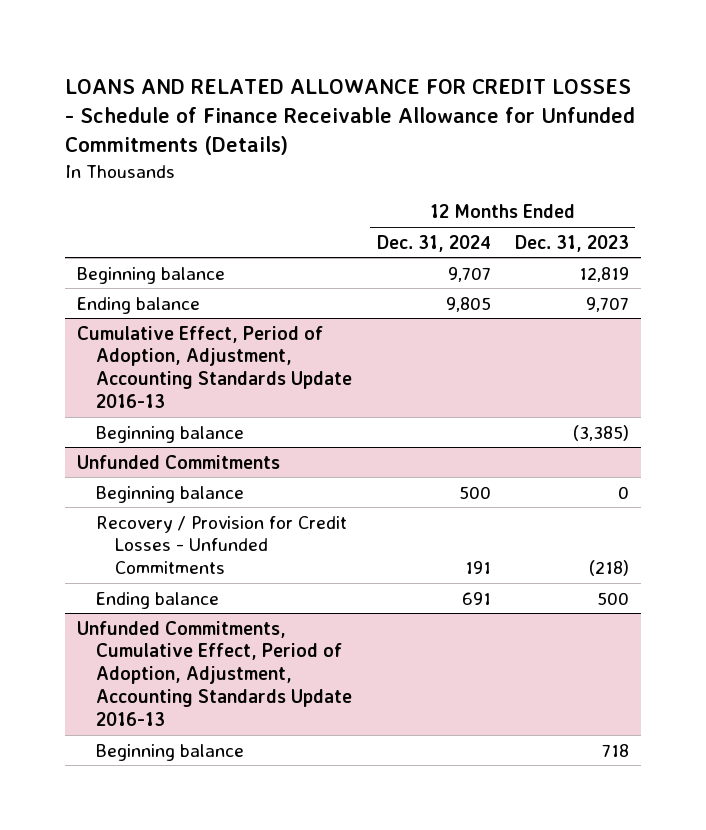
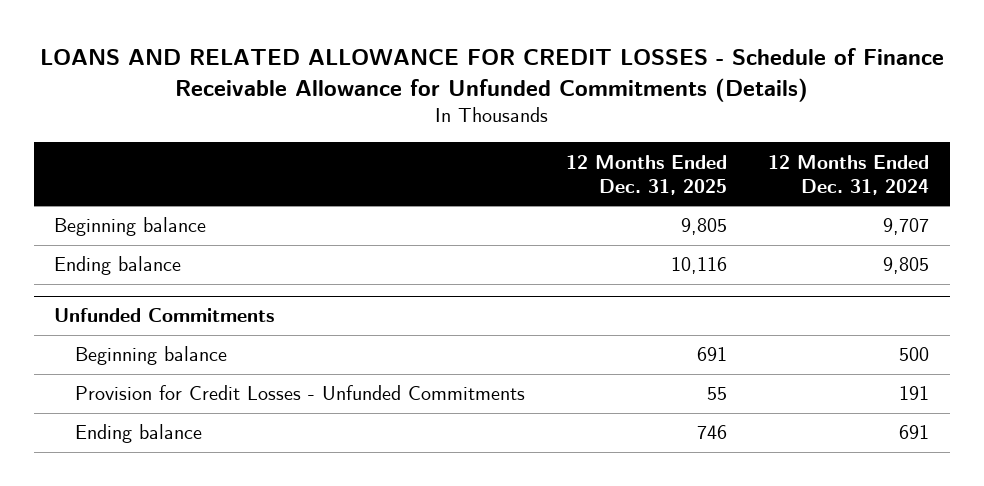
[515,234,630,252] Dec. 31, 2023 -> none
none -> [566,154,728,195] 12 Months Ended Dec. 31, 2025
[76,325,352,409] Cumulative Effect, Period of Adoption, Adjustment, Accounting Standards Update 2016-13 -> none
[95,425,244,443] Beginning balance -> none
[95,515,347,575] Recovery / Provision for Credit Losses - Unfunded Commitments -> [74,385,525,401] Provision for Credit Losses - Unfunded Commitments
[76,620,352,727] Unfunded Commitments, Cumulative Effect, Period of Adoption, Adjustment, Accounting Standards Update 2016-13 -> none
[95,743,244,761] Beginning balance -> none

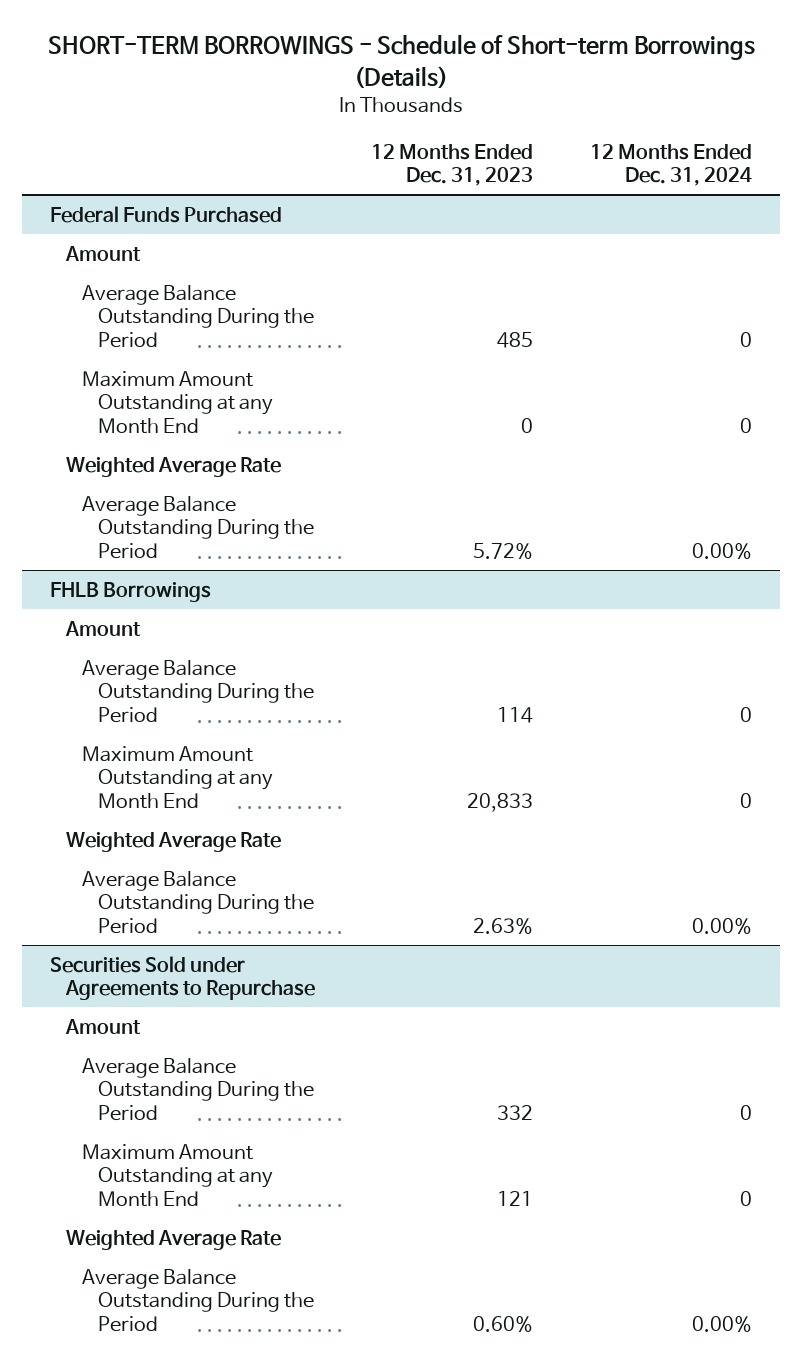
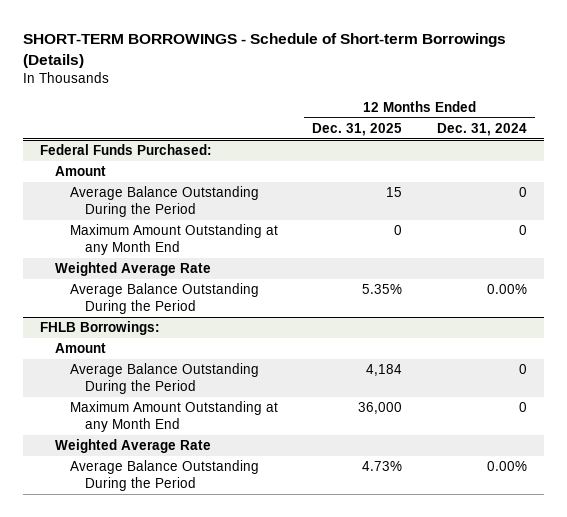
[371,143,534,187] 12 Months Ended Dec. 31, 2023 -> none
none -> [312,122,403,136] Dec. 31, 2025
[65,245,142,261] Amount -> none
[81,284,314,349] Average Balance Outstanding During the Period -> none
[81,370,273,435] Maximum Amount Outstanding at any Month End -> none
[66,456,282,477] Weighted Average Rate -> none
[81,495,314,560] Average Balance Outstanding During the Period -> none
[50,581,212,602] FHLB Borrowings -> none
[50,205,283,223] Federal Funds Purchased -> [39,144,212,156] Federal Funds Purchased:
[50,955,316,1001] Securities Sold under Agreements to Repurchase -> none
none -> [39,321,160,336] FHLB Borrowings:

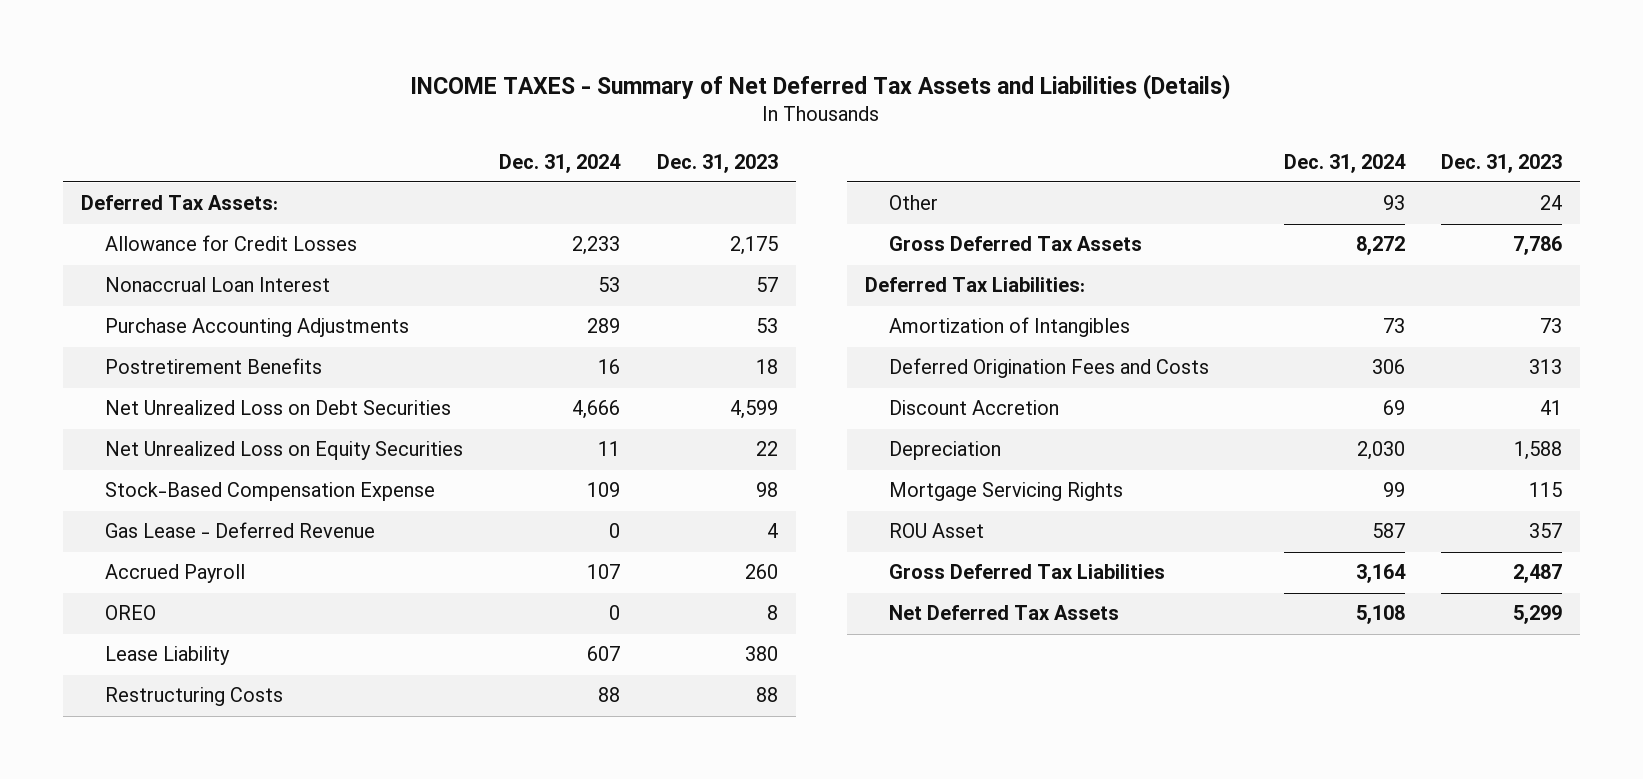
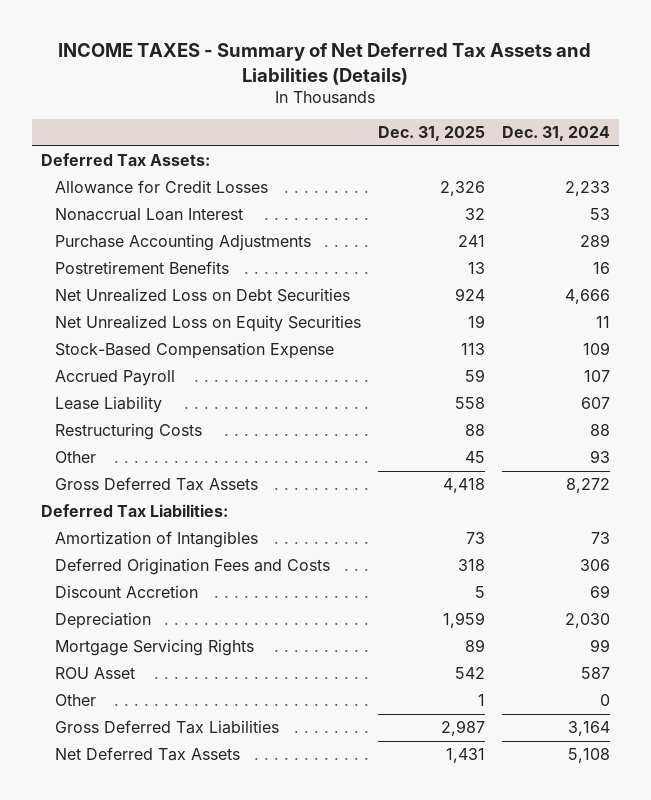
[656,153,778,173] Dec. 31, 2023 -> none
none -> [377,126,485,142] Dec. 31, 2025
[105,522,376,539] Gas Lease - Deferred Revenue -> none
[105,605,157,621] OREO -> none
none -> [54,694,96,707] Other

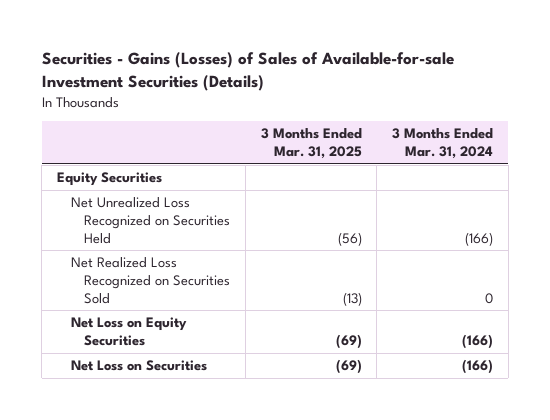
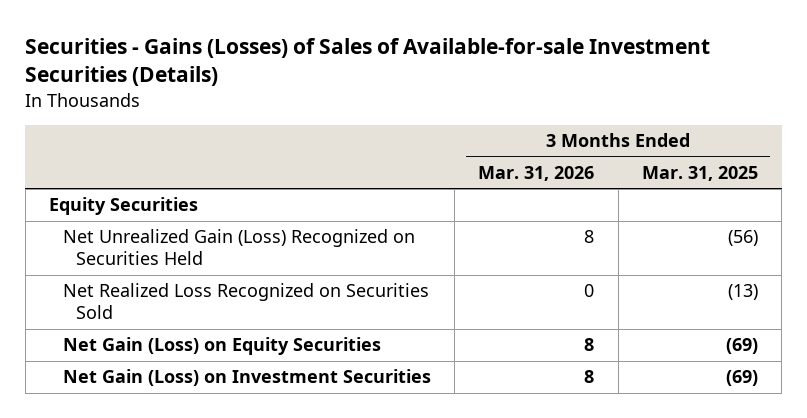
[391,128,493,160] 3 Months Ended Mar. 31, 2024 -> none
none -> [478,166,595,182] Mar. 31, 2026
[70,197,231,244] Net Unrealized Loss Recognized on Securities Held -> [62,229,415,266] Net Unrealized Gain (Loss) Recognized on Securities Held
[70,317,187,347] Net Loss on Equity Securities -> [62,337,381,356] Net Gain (Loss) on Equity Securities
[70,360,207,372] Net Loss on Securities -> [62,369,431,387] Net Gain (Loss) on Investment Securities

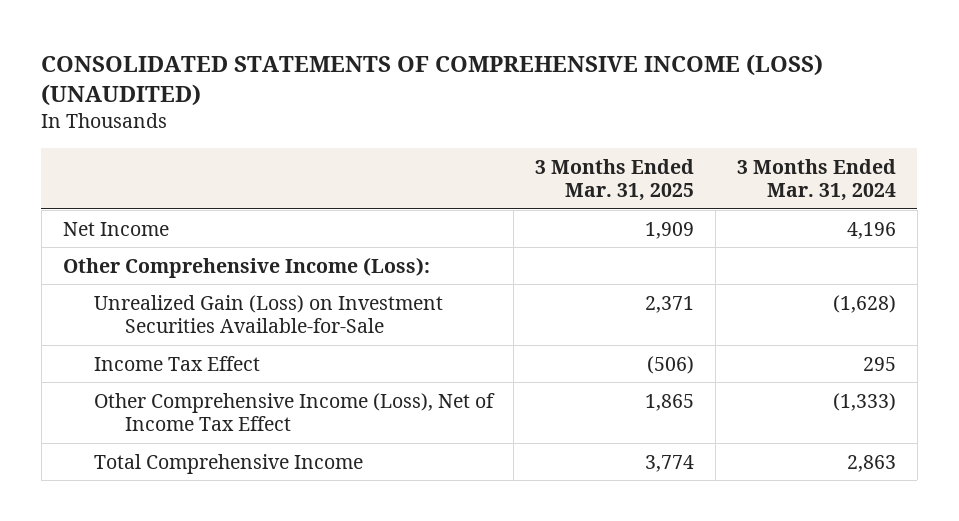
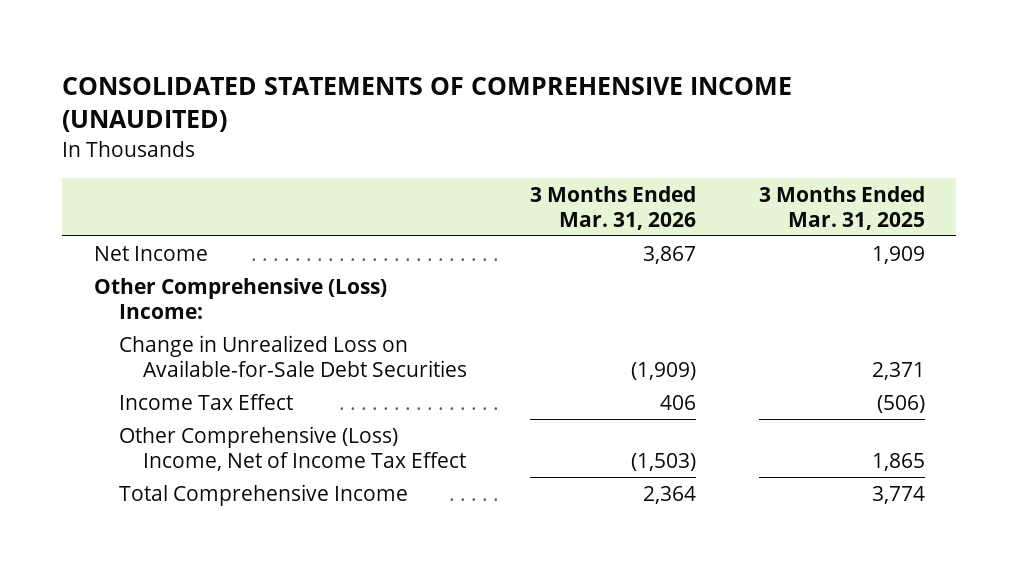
[41,53,824,107] CONSOLIDATED STATEMENTS OF COMPREHENSIVE INCOME (LOSS) (UNAUDITED) -> [62,77,793,133] CONSOLIDATED STATEMENTS OF COMPREHENSIVE INCOME (UNAUDITED)
[737,158,897,202] 3 Months Ended Mar. 31, 2024 -> none
none -> [530,185,697,230] 3 Months Ended Mar. 31, 2026
[62,256,430,278] Other Comprehensive Income (Loss): -> [93,277,387,320] Other Comprehensive (Loss) Income:
[93,294,443,334] Unrealized Gain (Loss) on Investment Securities Available-for-Sale -> [118,334,468,378] Change in Unrealized Loss on Available-for-Sale Debt Securities
[93,392,495,432] Other Comprehensive Income (Loss), Net of Income Tax Effect -> [118,425,467,472] Other Comprehensive (Loss) Income, Net of Income Tax Effect

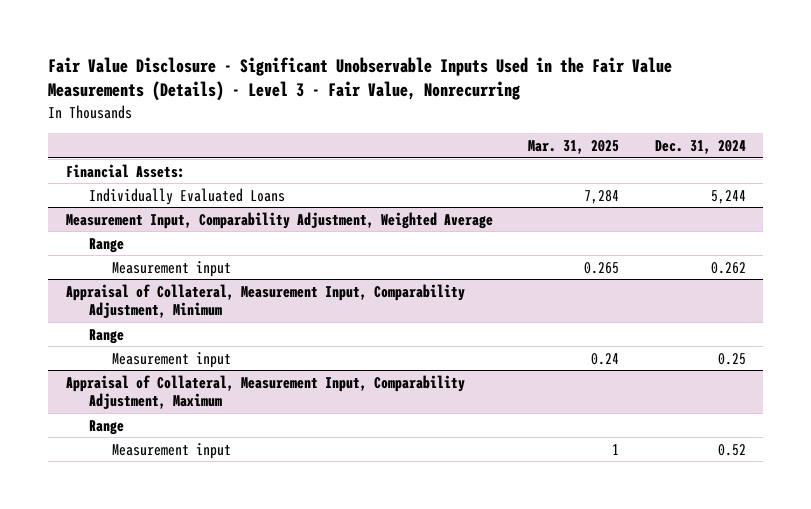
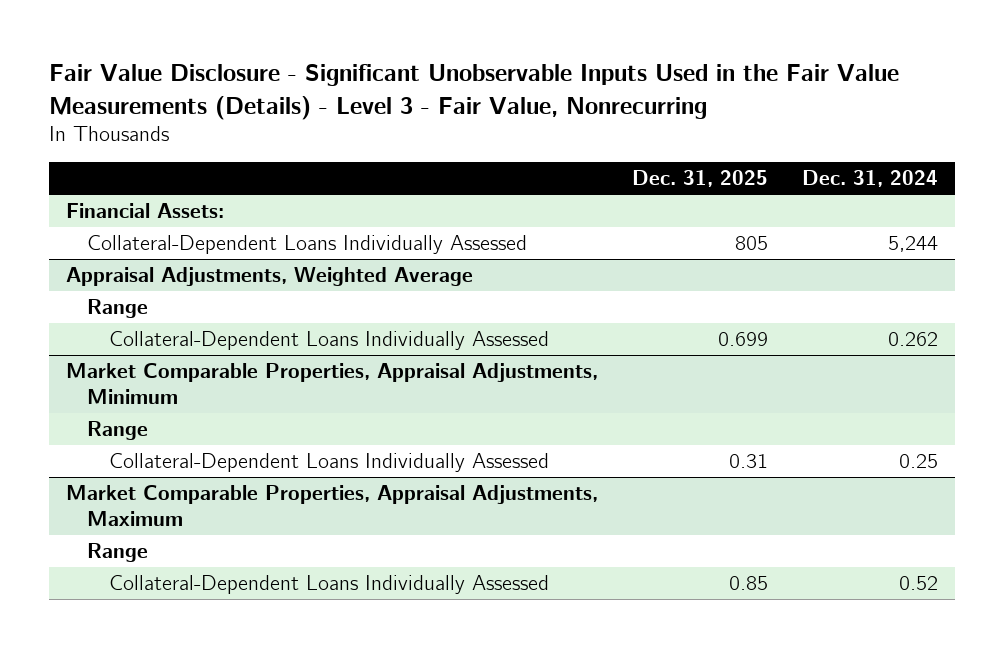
[528,139,620,154] Mar. 31, 2025 -> none
none -> [632,170,769,188] Dec. 31, 2025
[65,211,493,229] Measurement Input, Comparability Adjustment, Weighted Average -> none
[88,187,285,205] Individually Evaluated Loans -> [87,235,528,255] Collateral-Dependent Loans Individually Assessed
none -> [66,267,474,287] Appraisal Adjustments, Weighted Average
[65,283,465,319] Appraisal of Collateral, Measurement Input, Comparability Adjustment, Minimum -> none
[112,260,232,277] Measurement input -> [108,331,549,351] Collateral-Dependent Loans Individually Assessed
none -> [66,363,599,405] Market Comparable Properties, Appraisal Adjustments, Minimum
[65,374,465,410] Appraisal of Collateral, Measurement Input, Comparability Adjustment, Maximum -> none
[112,351,232,368] Measurement input -> [108,453,549,473] Collateral-Dependent Loans Individually Assessed
none -> [66,485,599,527] Market Comparable Properties, Appraisal Adjustments, Maximum
[112,442,232,459] Measurement input -> [108,575,549,595] Collateral-Dependent Loans Individually Assessed

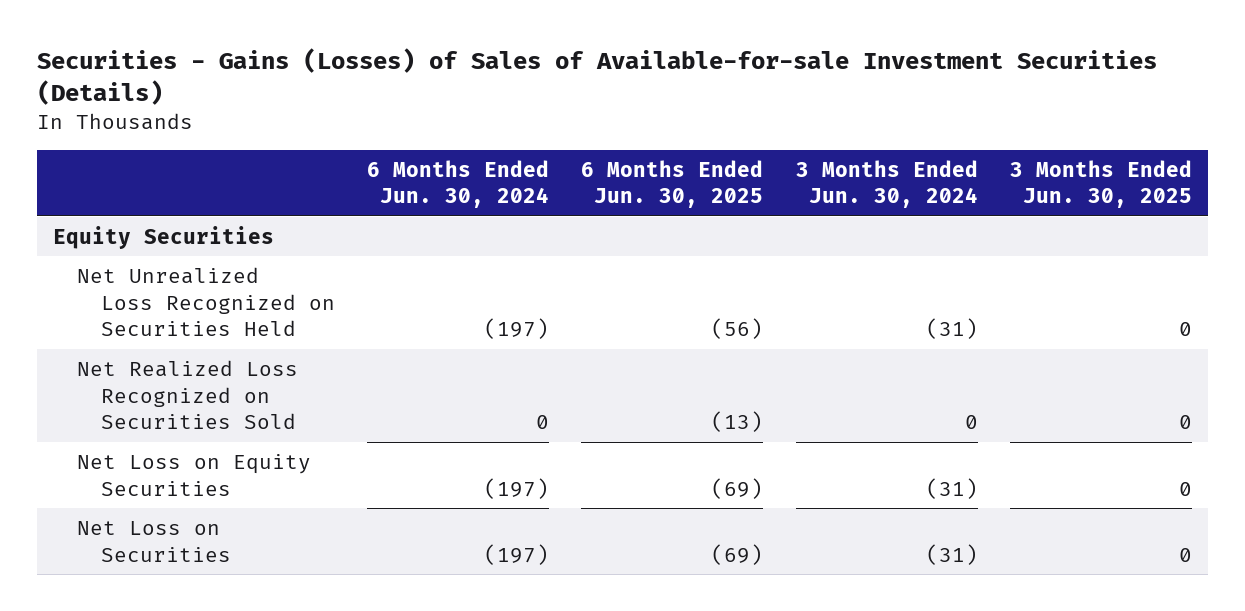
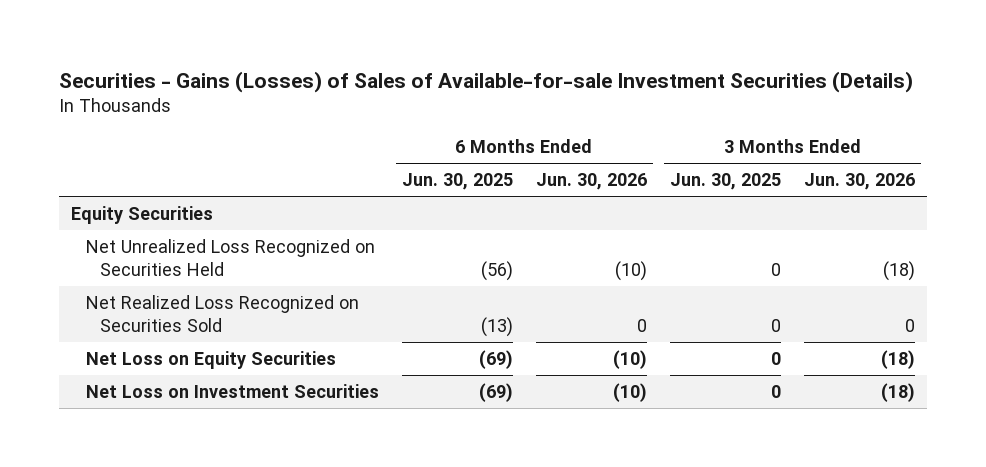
[367,159,550,209] 6 Months Ended Jun. 30, 2024 -> none
[795,159,978,209] 3 Months Ended Jun. 30, 2024 -> none
none -> [535,173,647,191] Jun. 30, 2026
none -> [804,173,916,191] Jun. 30, 2026
[76,520,231,562] Net Loss on Securities -> [85,383,379,398] Net Loss on Investment Securities

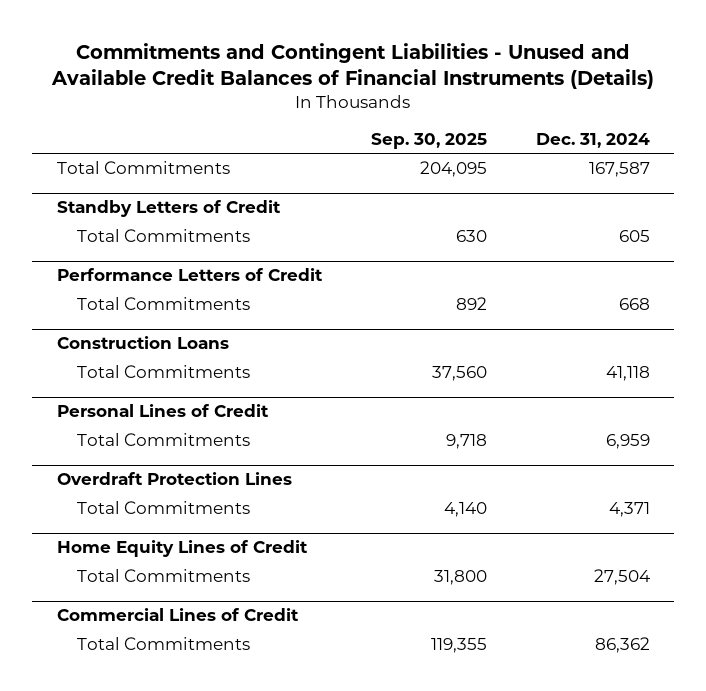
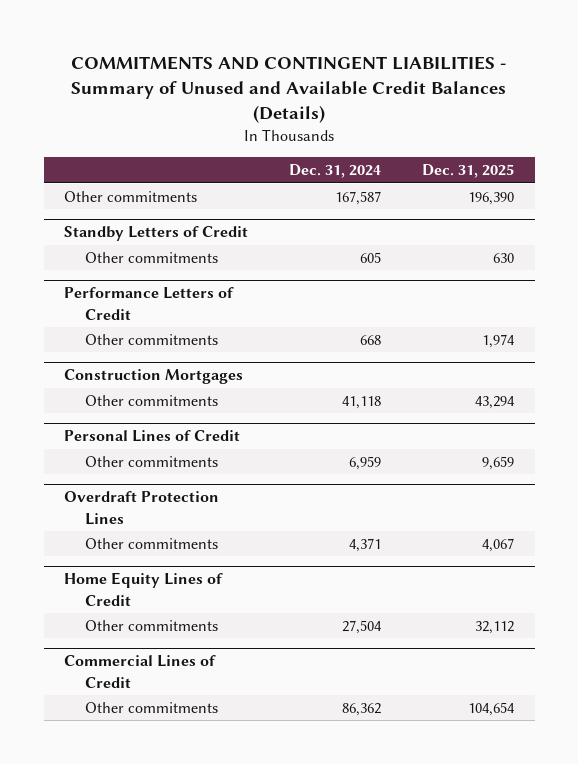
[51,42,655,89] Commitments and Contingent Liabilities - Unused and Available Credit Balances of Financial Instruments (Details) -> [71,55,507,124] COMMITMENTS AND CONTINGENT LIABILITIES - Summary of Unused and Available Credit Balances (Details)
[370,132,487,149] Sep. 30, 2025 -> none
none -> [422,164,515,179] Dec. 31, 2025
[56,161,230,175] Total Commitments -> [64,190,198,202] Other commitments
[77,229,251,243] Total Commitments -> [84,251,218,263] Other commitments
[77,297,251,311] Total Commitments -> [84,333,218,345] Other commitments
[56,336,229,350] Construction Loans -> [64,369,244,385] Construction Mortgages
[77,365,251,379] Total Commitments -> [84,394,218,406] Other commitments
[77,433,251,447] Total Commitments -> [84,455,218,467] Other commitments
[77,501,251,515] Total Commitments -> [84,537,218,549] Other commitments
[77,569,251,583] Total Commitments -> [84,619,218,631] Other commitments
[77,637,251,651] Total Commitments -> [84,701,218,713] Other commitments

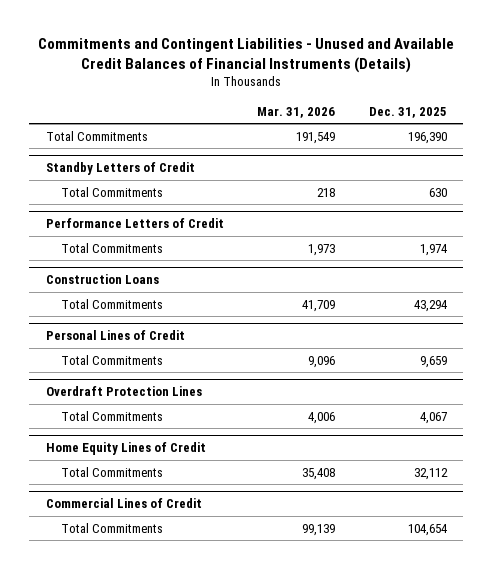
[71,55,507,124] COMMITMENTS AND CONTINGENT LIABILITIES - Summary of Unused and Available Credit Balances (Details) -> [38,38,455,74] Commitments and Contingent Liabilities - Unused and Available Credit Balances of Financial Instruments (Details)
[289,164,382,179] Dec. 31, 2024 -> none
none -> [257,106,336,118] Mar. 31, 2026
[64,190,198,202] Other commitments -> [45,130,148,141] Total Commitments
[84,251,218,263] Other commitments -> [60,186,163,197] Total Commitments
[84,333,218,345] Other commitments -> [60,242,163,253] Total Commitments
[64,369,244,385] Construction Mortgages -> [45,274,159,285] Construction Loans
[84,394,218,406] Other commitments -> [60,298,163,309] Total Commitments
[84,455,218,467] Other commitments -> [60,354,163,365] Total Commitments
[84,537,218,549] Other commitments -> [60,410,163,421] Total Commitments
[84,619,218,631] Other commitments -> [60,466,163,477] Total Commitments
[84,701,218,713] Other commitments -> [60,522,163,533] Total Commitments

